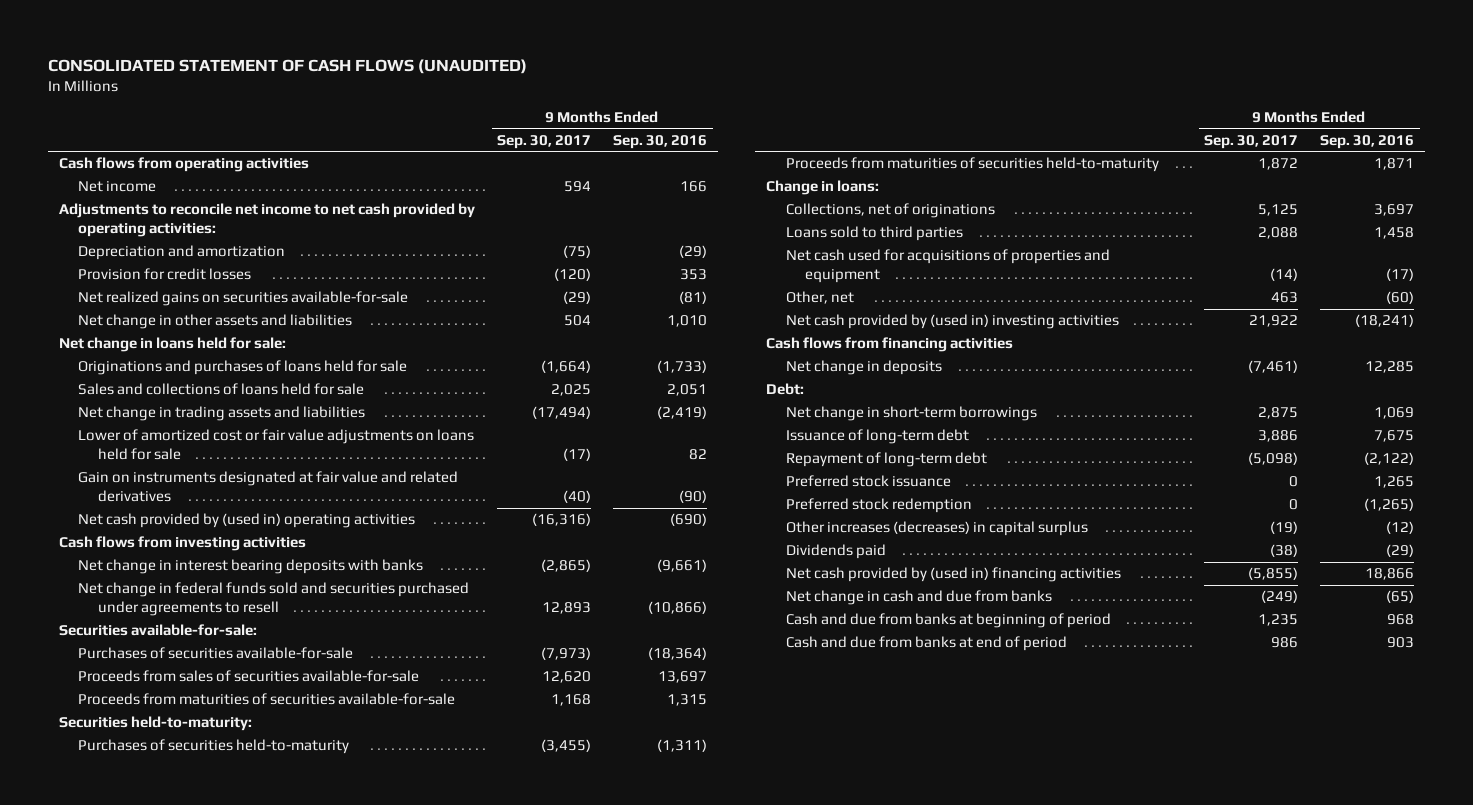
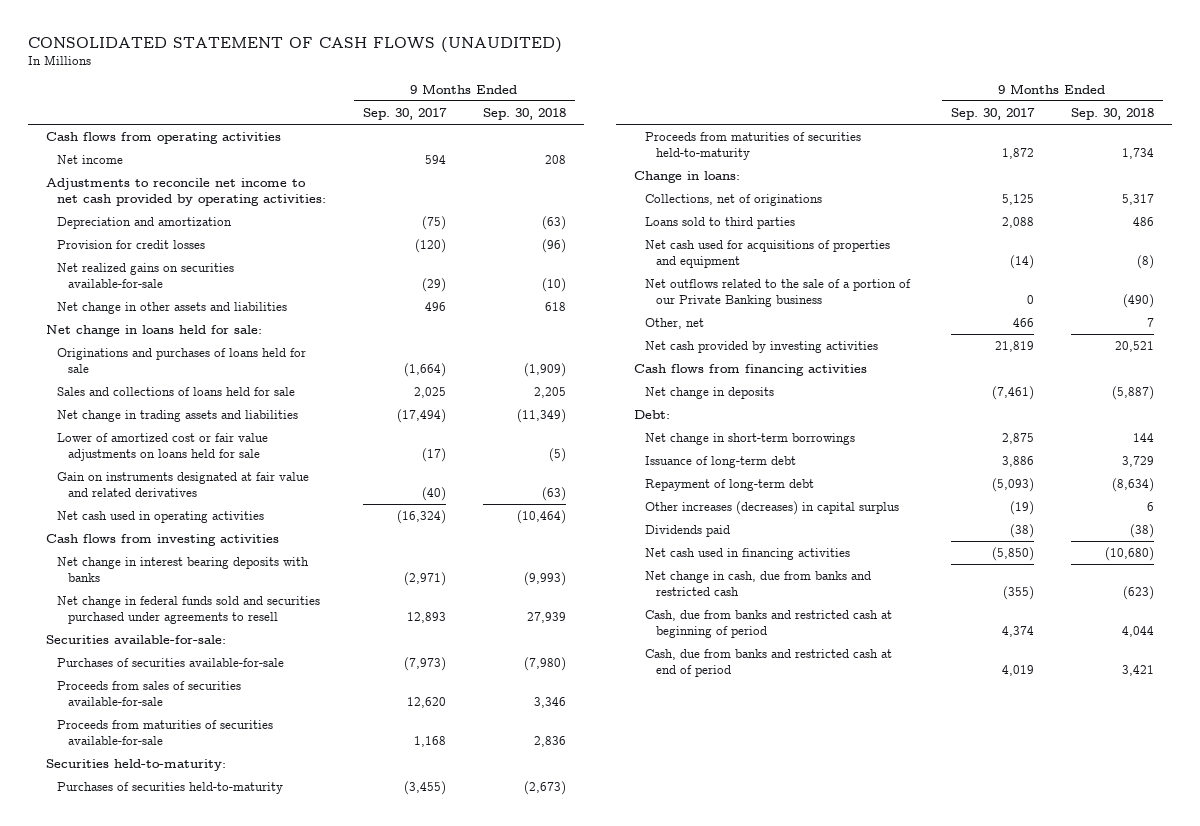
[613,134,708,149] Sep. 30, 2016 -> none
none -> [482,107,566,120] Sep. 30, 2018
[564,315,592,327] 504 -> [424,302,446,312] 496
[78,513,416,529] Net cash provided by (used in) operating activities -> [57,511,265,524] Net cash used in operating activities
[532,513,592,527] (16,316) -> [396,510,446,525] (16,324)
[541,559,592,573] (2,865) -> [403,571,446,586] (2,971)
none -> [645,279,912,307] Net outflows related to the sale of a portion of our Private Banking business
[1271,292,1299,304] 463 -> [1013,318,1035,328] 466
[785,314,1119,330] Net cash provided by (used in) investing activities -> [645,341,879,354] Net cash provided by investing activities
[1249,315,1299,328] 21,922 -> [995,341,1035,353] 21,819
[785,475,951,488] Preferred stock issuance -> none
[785,498,972,514] Preferred stock redemption -> none
[1248,452,1299,466] (5,098) -> [992,478,1035,493] (5,093)
[785,567,1121,583] Net cash provided by (used in) financing activities -> [645,548,851,561] Net cash used in financing activities
[1248,567,1299,581] (5,855) -> [992,547,1035,562] (5,850)
[785,590,1052,606] Net change in cash and due from banks -> [645,571,872,596] Net change in cash, due from banks and restricted cash
[1261,590,1299,604] (249) -> [1003,585,1035,600] (355)
[785,613,1111,629] Cash and due from banks at beginning of period -> [645,610,893,638] Cash, due from banks and restricted cash at beginning of period
[1258,614,1299,627] 1,235 -> [1002,625,1035,637] 4,374
[785,636,1067,652] Cash and due from banks at end of period -> [645,649,893,677] Cash, due from banks and restricted cash at end of period
[1271,637,1299,649] 986 -> [1002,664,1035,676] 4,019

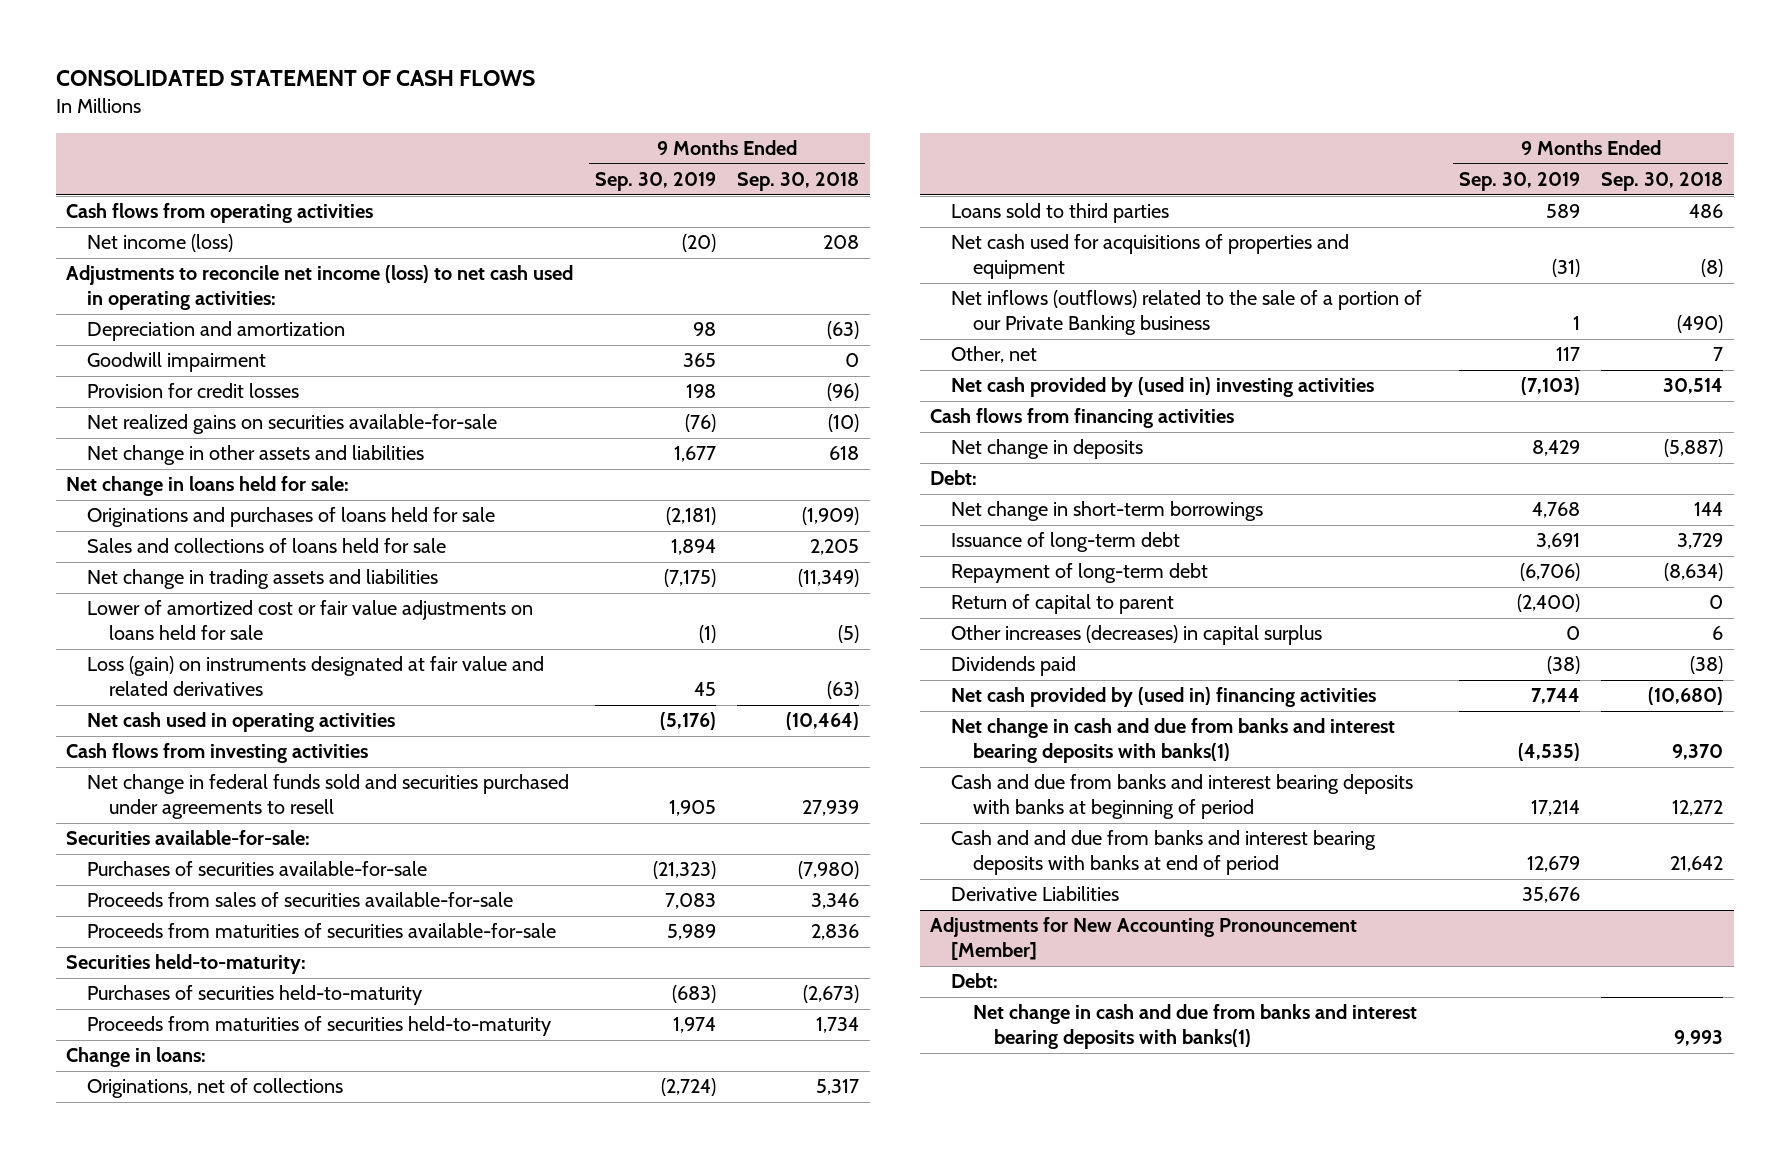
[27,36,562,53] CONSOLIDATED STATEMENT OF CASH FLOWS (UNAUDITED) -> [55,70,535,87] CONSOLIDATED STATEMENT OF CASH FLOWS
[362,107,447,120] Sep. 30, 2017 -> none
none -> [594,172,716,192] Sep. 30, 2019
[57,155,124,165] Net income -> [87,234,234,253] Net income (loss)
[46,178,327,206] Adjustments to reconcile net income to net cash provided by operating activities: -> [66,265,574,311] Adjustments to reconcile net income (loss) to net cash used in operating activities:
none -> [87,352,267,373] Goodwill impairment
[57,472,310,497] Gain on instruments designated at fair value and related derivatives -> [87,656,545,697] Loss (gain) on instruments designated at fair value and related derivatives
[57,557,310,582] Net change in interest bearing deposits with banks -> none
[645,194,823,207] Collections, net of originations -> [87,1078,344,1099] Originations, net of collections
[645,279,912,307] Net outflows related to the sale of a portion of our Private Banking business -> [951,290,1423,336] Net inflows (outflows) related to the sale of a portion of our Private Banking business
[645,341,879,354] Net cash provided by investing activities -> [951,377,1375,398] Net cash provided by (used in) investing activities
[1114,341,1154,353] 20,521 -> [1663,378,1724,395] 30,514
none -> [951,594,1175,615] Return of capital to parent
[645,548,851,561] Net cash used in financing activities -> [951,687,1377,708] Net cash provided by (used in) financing activities
[645,571,872,596] Net change in cash, due from banks and restricted cash -> [951,718,1396,764] Net change in cash and due from banks and interest bearing deposits with banks(1)
[1122,585,1154,600] (623) -> [1672,744,1724,761] 9,370
[645,610,893,638] Cash, due from banks and restricted cash at beginning of period -> [951,774,1414,820] Cash and due from banks and interest bearing deposits with banks at beginning of period
[1121,625,1154,637] 4,044 -> [1672,800,1724,817] 12,272
[645,649,893,677] Cash, due from banks and restricted cash at end of period -> [951,830,1377,876] Cash and and due from banks and interest bearing deposits with banks at end of period
[1121,664,1154,676] 3,421 -> [1670,856,1724,873] 21,642
none -> [951,886,1120,902] Derivative Liabilities
none -> [930,917,1358,961] Adjustments for New Accounting Pronouncement [Member]
none -> [951,973,999,989] Debt:
none -> [972,1004,1417,1050] Net change in cash and due from banks and interest bearing deposits with banks(1)

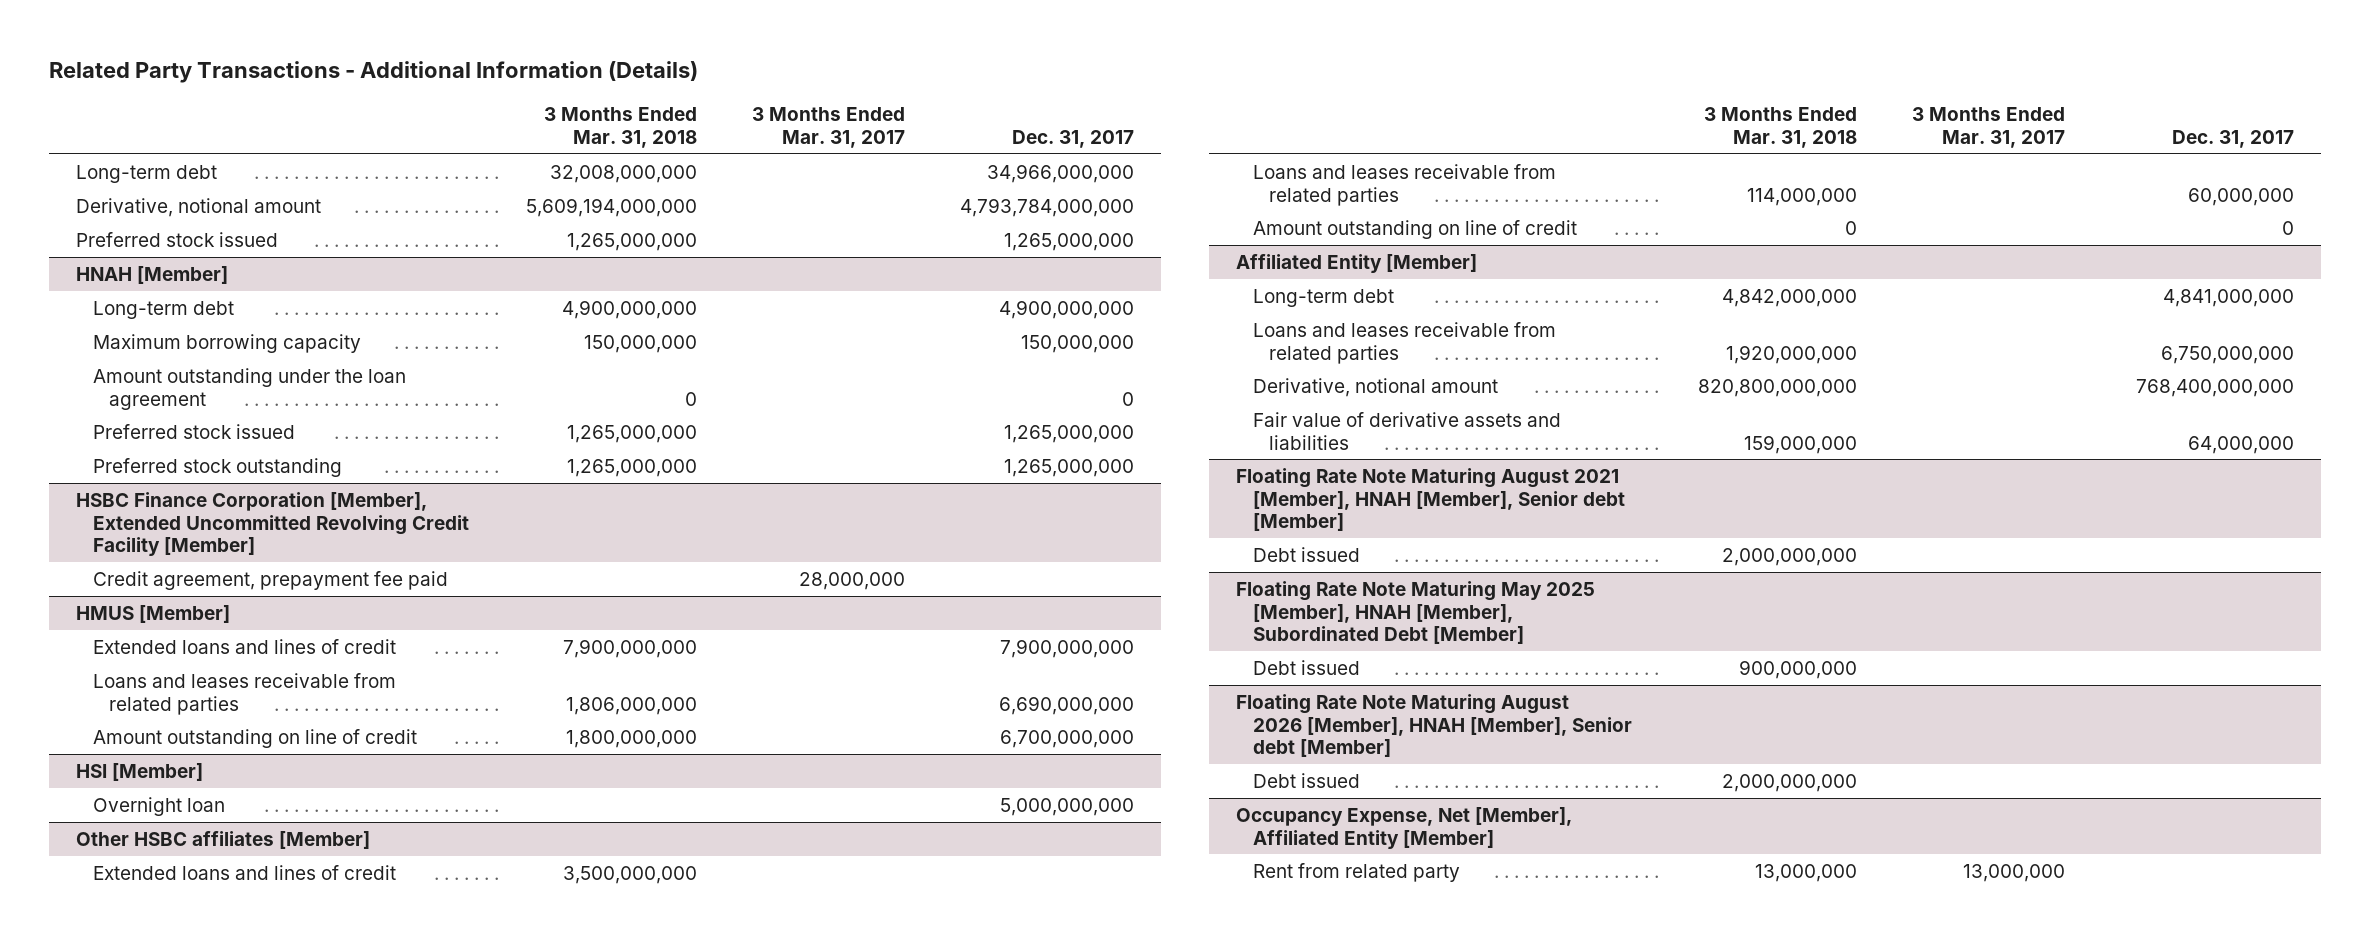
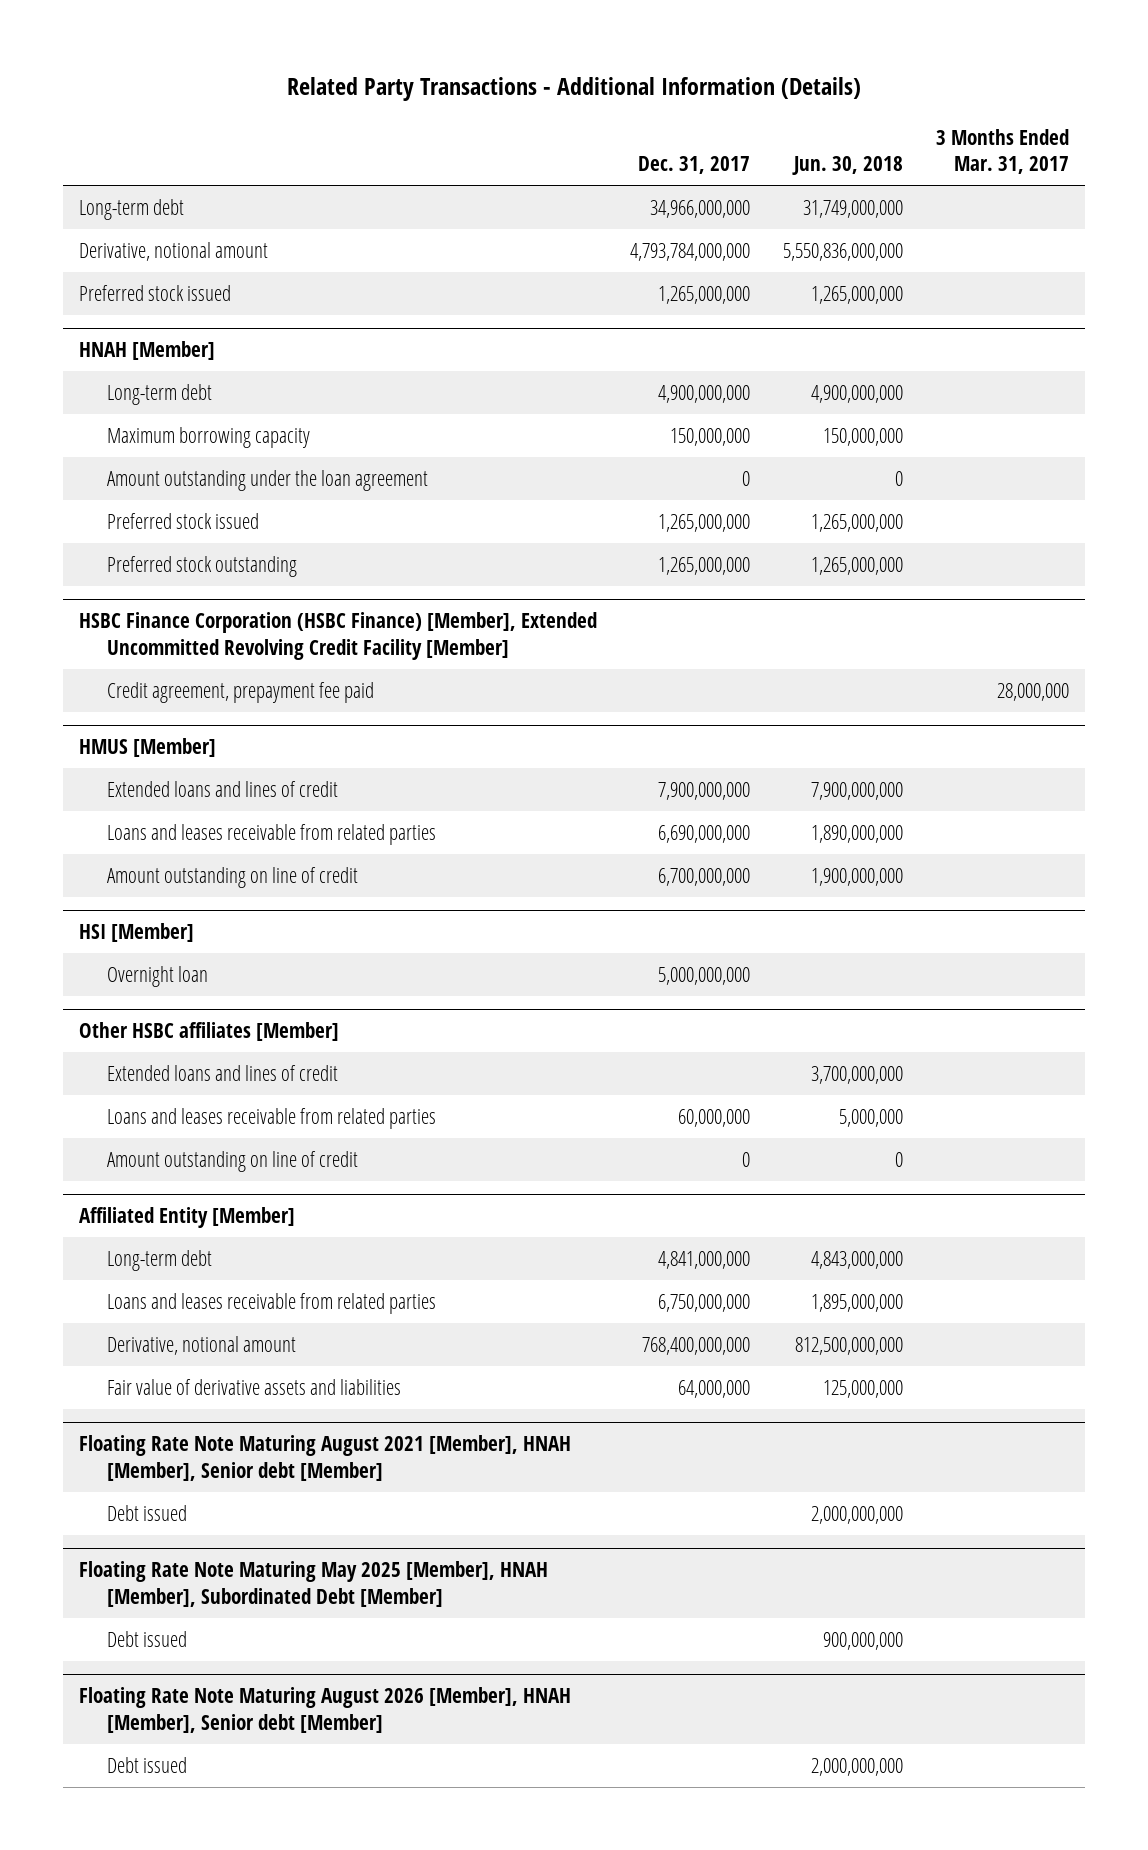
[544,107,698,148] 3 Months Ended Mar. 31, 2018 -> none
none -> [791,156,903,176] Jun. 30, 2018
[76,491,469,557] HSBC Finance Corporation [Member], Extended Uncommitted Revolving Credit Facility [Member] -> [79,612,598,660] HSBC Finance Corporation (HSBC Finance) [Member], Extended Uncommitted Revolving Credit Facility [Member]
[1235,806,1572,849] Occupancy Expense, Net [Member], Affiliated Entity [Member] -> none
[1252,862,1460,882] Rent from related party -> none

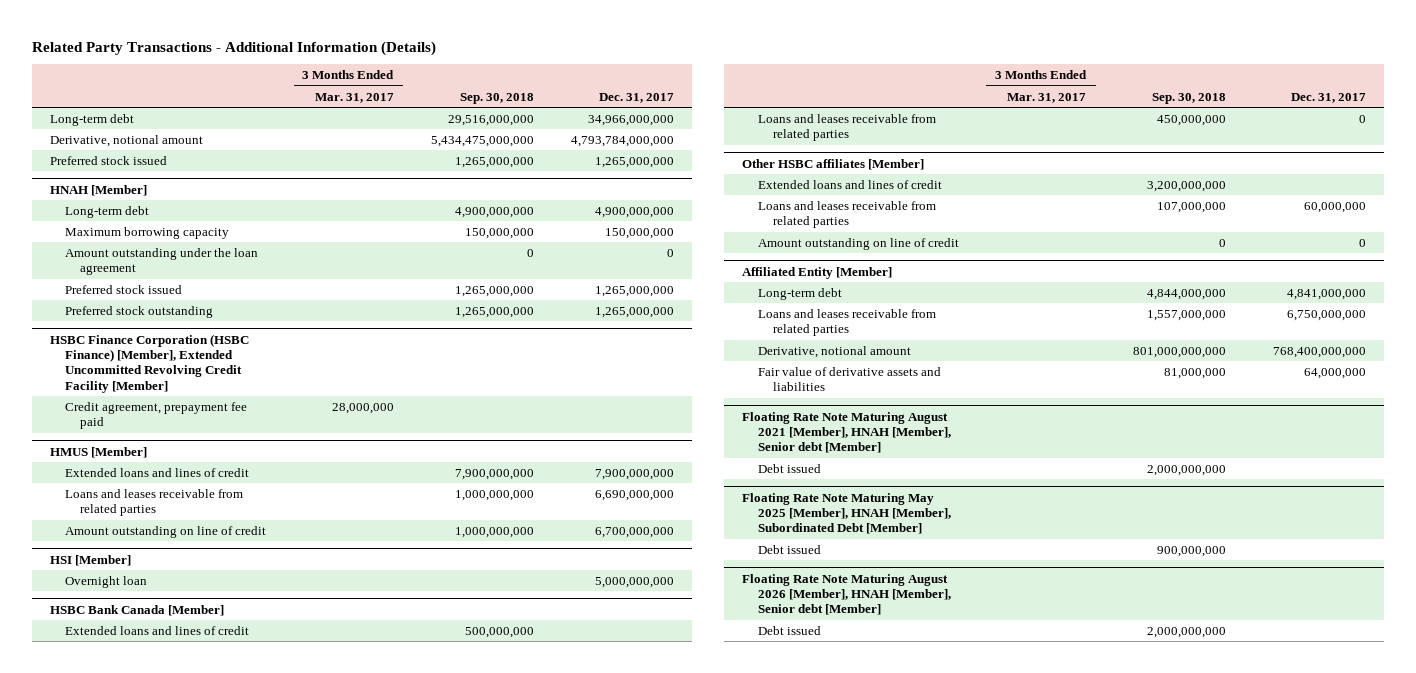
[791,156,903,176] Jun. 30, 2018 -> none
none -> [459,92,534,104] Sep. 30, 2018
none -> [50,604,225,616] HSBC Bank Canada [Member]
none -> [65,625,250,635] Extended loans and lines of credit
none -> [757,113,936,142] Loans and leases receivable from related parties

